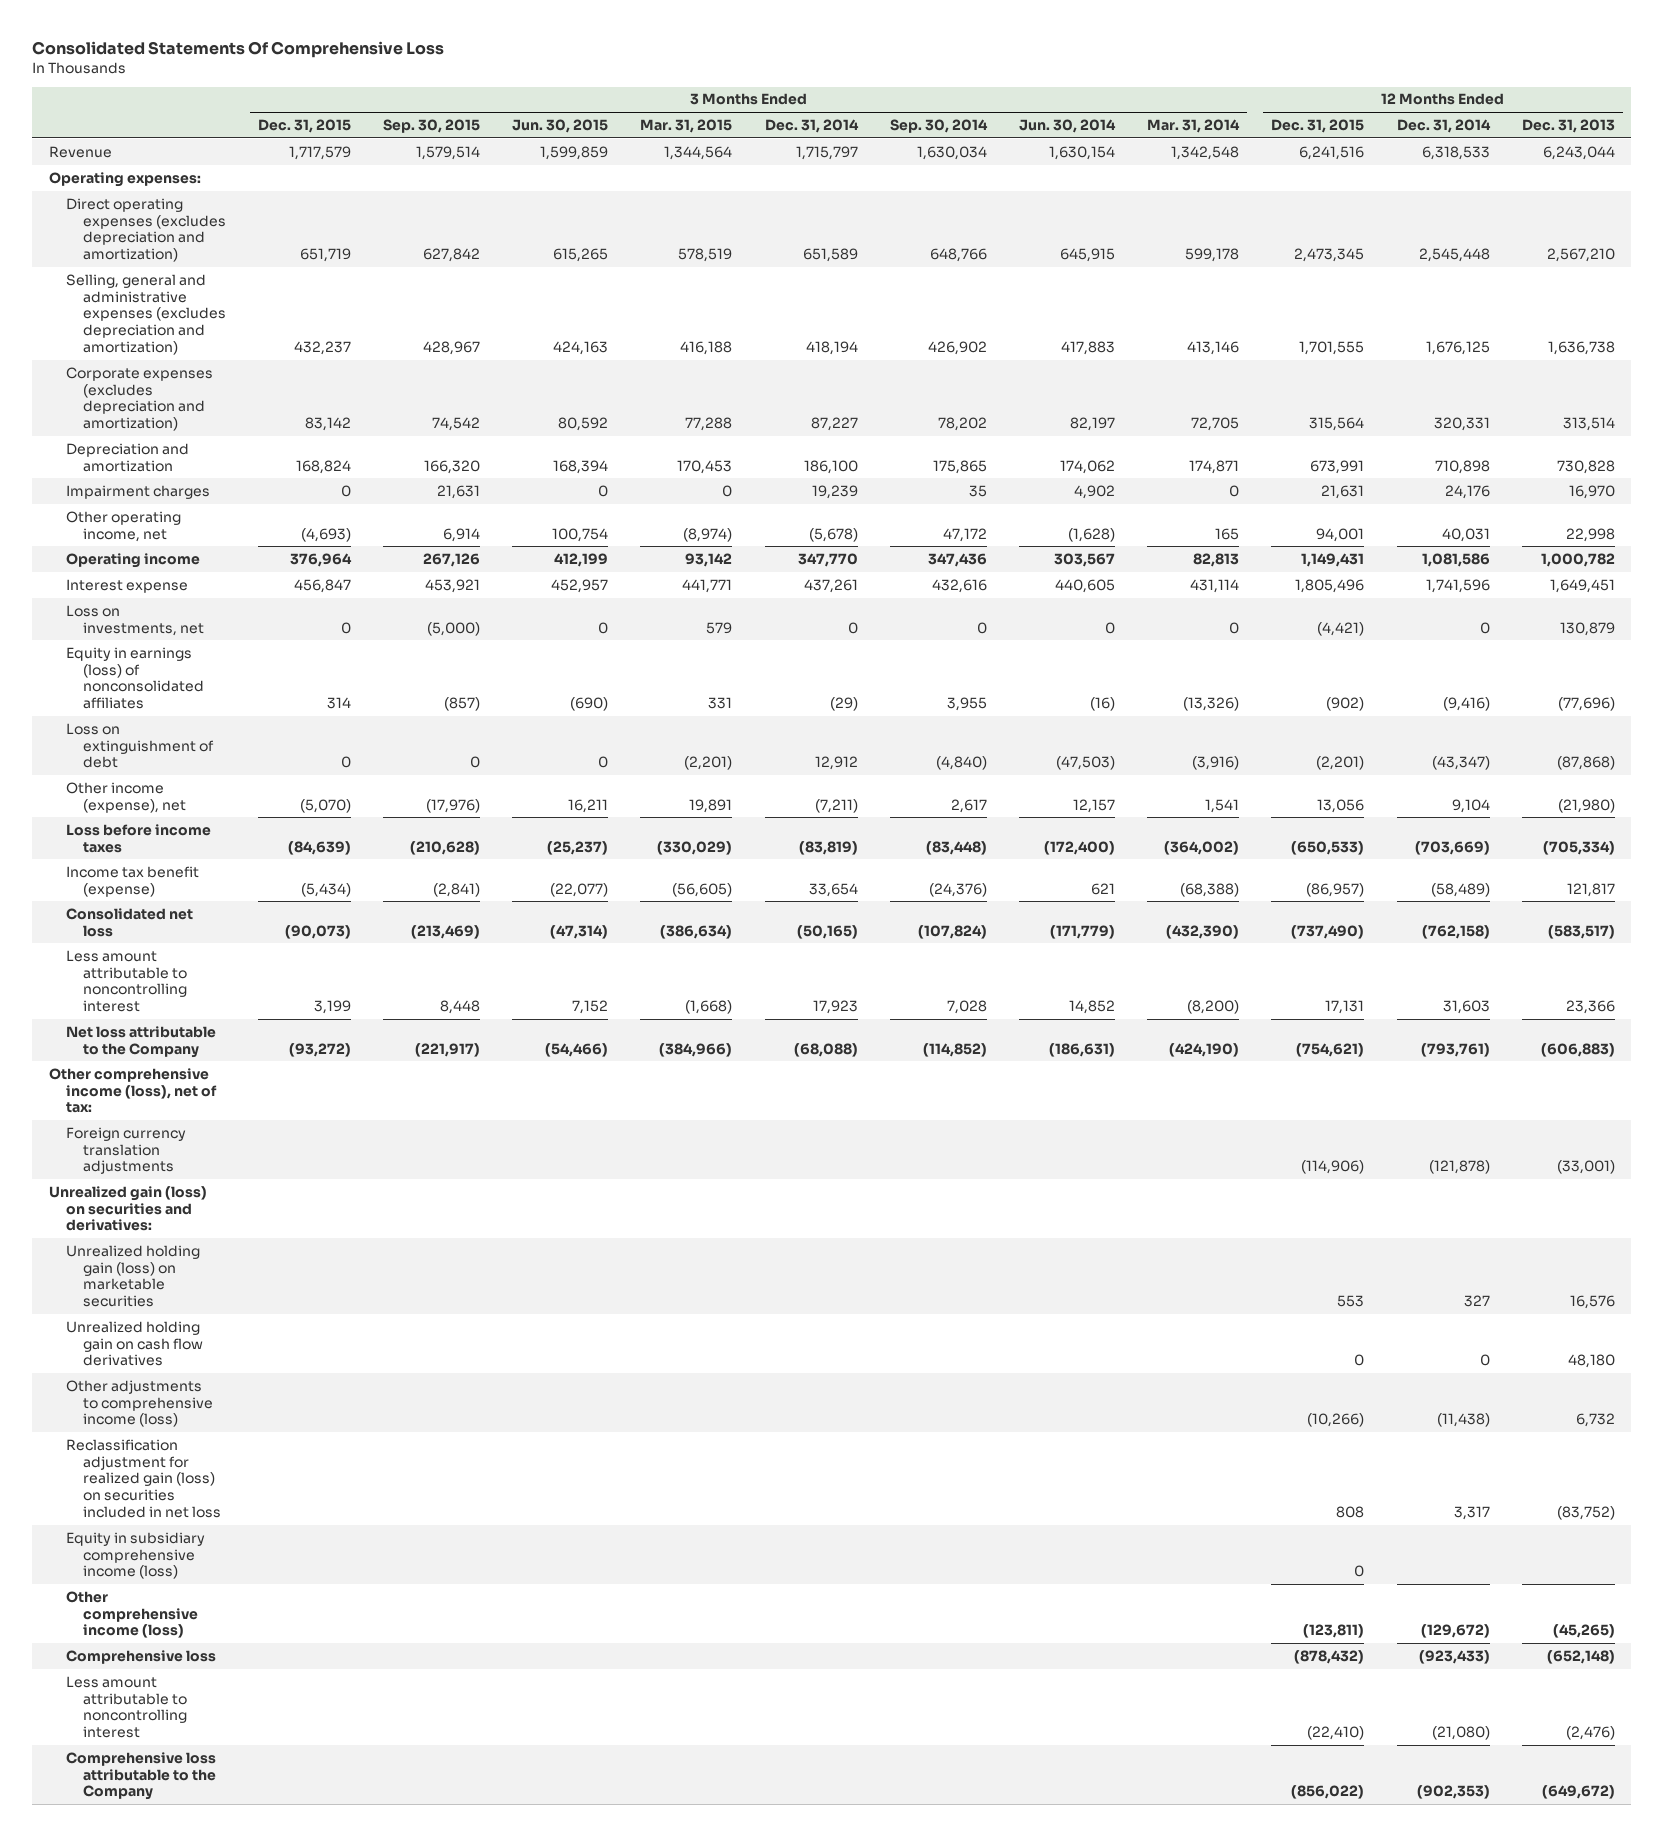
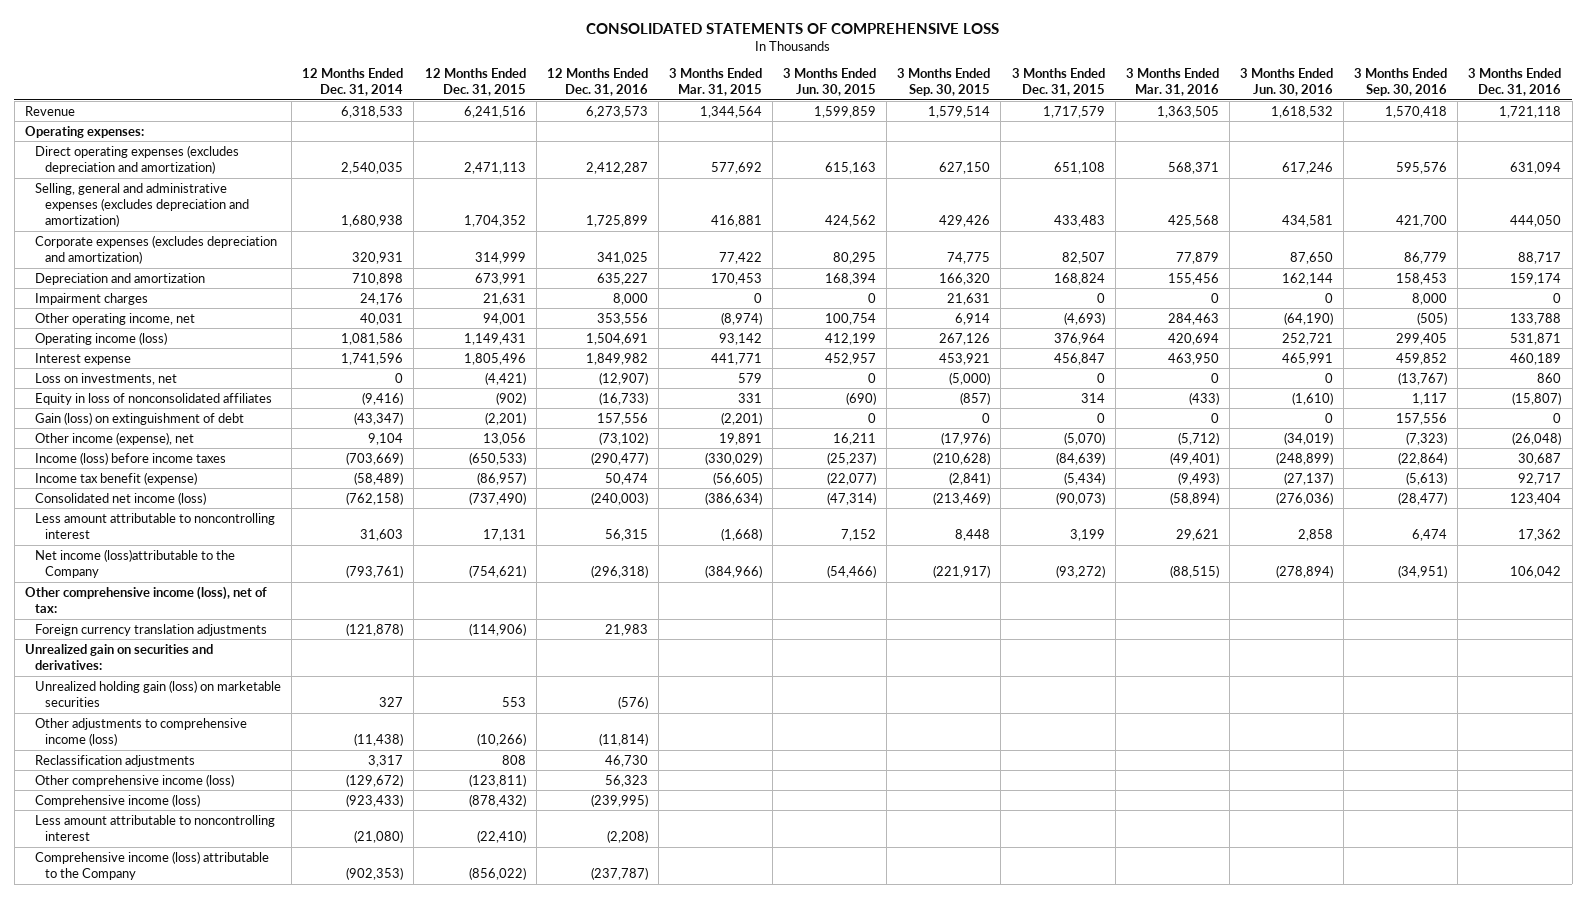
[32,41,445,59] Consolidated Statements Of Comprehensive Loss -> [586,22,1000,34] CONSOLIDATED STATEMENTS OF COMPREHENSIVE LOSS
[764,119,859,134] Dec. 31, 2014 -> none
[889,119,988,134] Sep. 30, 2014 -> none
[1019,119,1117,134] Jun. 30, 2014 -> none
[1147,119,1241,134] Mar. 31, 2014 -> none
[1521,119,1615,134] Dec. 31, 2013 -> none
none -> [546,68,648,97] 12 Months Ended Dec. 31, 2016
none -> [1125,68,1219,97] 3 Months Ended Mar. 31, 2016
none -> [1240,68,1334,97] 3 Months Ended Jun. 30, 2016
none -> [1354,68,1448,97] 3 Months Ended Sep. 30, 2016
none -> [1468,68,1562,97] 3 Months Ended Dec. 31, 2016
[299,248,351,263] 651,719 -> [1053,161,1105,174] 651,108
[423,248,481,263] 627,842 -> [939,161,991,174] 627,150
[553,248,609,263] 615,265 -> [825,161,877,174] 615,163
[678,248,733,263] 578,519 -> [710,161,762,174] 577,692
[1294,248,1365,263] 2,473,345 -> [463,161,526,174] 2,471,113
[1418,248,1490,263] 2,545,448 -> [341,161,404,174] 2,540,035
[293,340,351,355] 432,237 -> [1053,215,1105,228] 433,483
[423,340,481,355] 428,967 -> [939,215,991,228] 429,426
[553,340,609,355] 424,163 -> [825,215,877,228] 424,562
[680,340,733,355] 416,188 -> [710,215,762,228] 416,881
[1299,340,1365,355] 1,701,555 -> [463,215,526,228] 1,704,352
[1425,340,1490,355] 1,676,125 -> [341,215,404,228] 1,680,938
[304,417,351,432] 83,142 -> [1061,251,1105,264] 82,507
[432,417,481,432] 74,542 -> [947,251,991,264] 74,775
[558,417,609,432] 80,592 -> [833,251,877,264] 80,295
[685,417,733,432] 77,288 -> [718,251,762,264] 77,422
[1309,417,1365,432] 315,564 -> [474,251,526,264] 314,999
[1433,417,1490,432] 320,331 -> [352,251,404,264] 320,931
[65,552,200,568] Operating income -> [35,331,168,345] Operating income (loss)
[65,646,204,710] Equity in earnings (loss) of nonconsolidated affiliates -> [35,392,273,405] Equity in loss of nonconsolidated affiliates
[65,722,214,769] Loss on extinguishment of debt -> [35,411,245,425] Gain (loss) on extinguishment of debt
[65,823,211,853] Loss before income taxes -> [35,451,227,465] Income (loss) before income taxes
[65,907,193,937] Consolidated net loss -> [35,491,207,505] Consolidated net income (loss)
[65,1025,216,1058] Net loss attributable to the Company -> [35,548,236,578] Net income (loss)attributable to the Company
[48,1185,207,1232] Unrealized gain (loss) on securities and derivatives: -> [24,643,213,670] Unrealized gain on securities and derivatives:
[65,1320,203,1367] Unrealized holding gain on cash flow derivatives -> none
[65,1531,205,1580] Equity in subsidiary comprehensive income (loss) -> none
[65,1438,221,1518] Reclassification adjustment for realized gain (loss) on securities included in net loss -> [35,754,196,767] Reclassification adjustments
[65,1649,216,1664] Comprehensive loss -> [35,793,201,807] Comprehensive income (loss)
[65,1751,216,1801] Comprehensive loss attributable to the Company -> [35,850,270,880] Comprehensive income (loss) attributable to the Company

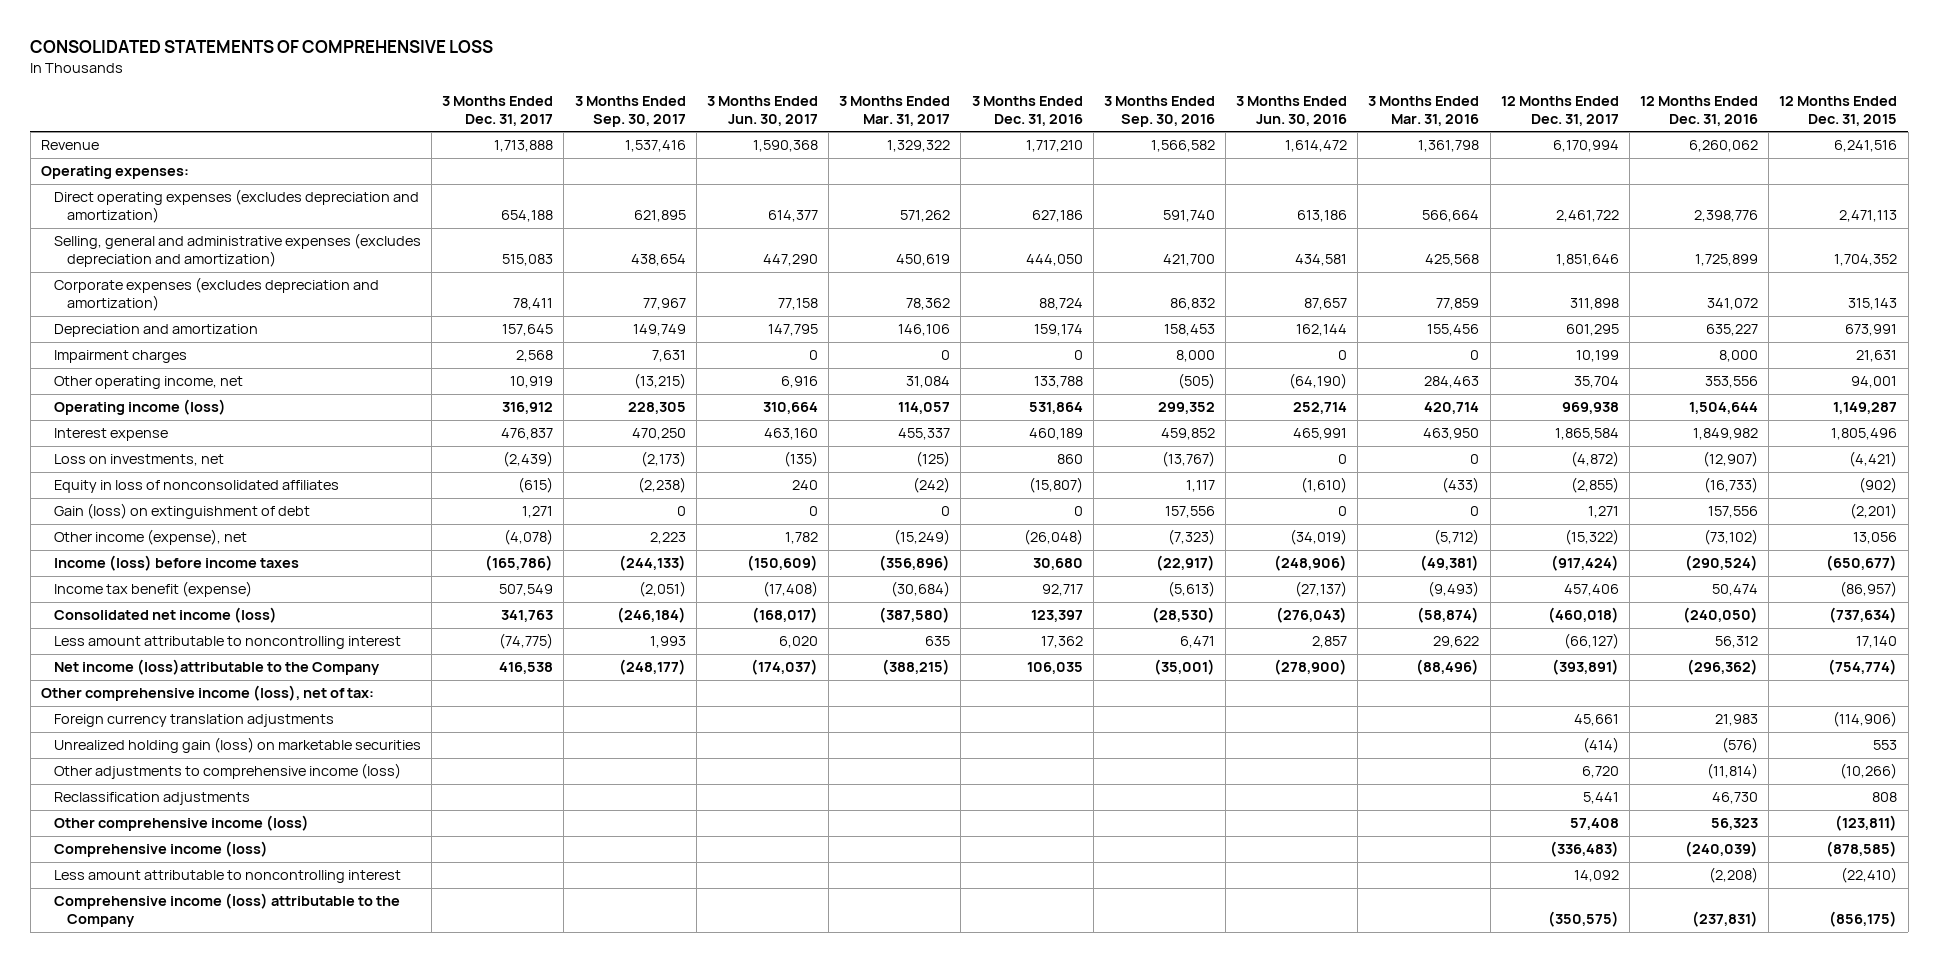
[302,68,404,97] 12 Months Ended Dec. 31, 2014 -> none
[668,68,762,97] 3 Months Ended Mar. 31, 2015 -> none
[783,68,877,97] 3 Months Ended Jun. 30, 2015 -> none
[897,68,991,97] 3 Months Ended Sep. 30, 2015 -> none
[1011,68,1105,97] 3 Months Ended Dec. 31, 2015 -> none
none -> [442,95,554,126] 3 Months Ended Dec. 31, 2017
none -> [574,95,686,127] 3 Months Ended Sep. 30, 2017
none -> [706,95,818,126] 3 Months Ended Jun. 30, 2017
none -> [839,95,951,126] 3 Months Ended Mar. 31, 2017
none -> [1500,95,1619,126] 12 Months Ended Dec. 31, 2017
[585,105,648,118] 6,273,573 -> [1689,140,1759,153] 6,260,062
[1156,105,1219,118] 1,363,505 -> [1418,140,1480,153] 1,361,798
[1271,105,1334,118] 1,618,532 -> [1285,140,1348,153] 1,614,472
[1385,105,1448,118] 1,570,418 -> [1150,140,1215,153] 1,566,582
[1499,105,1562,118] 1,721,118 -> [1025,140,1083,153] 1,717,210
[585,161,648,174] 2,412,287 -> [1694,210,1759,223] 2,398,776
[1167,161,1219,174] 568,371 -> [1422,210,1480,223] 566,664
[1282,161,1334,174] 617,246 -> [1297,210,1348,223] 613,186
[1396,161,1448,174] 595,576 -> [1162,210,1215,223] 591,740
[1510,161,1562,174] 631,094 -> [1031,210,1083,223] 627,186
[474,251,526,264] 314,999 -> [1848,298,1898,311] 315,143
[596,251,648,264] 341,025 -> [1707,298,1759,311] 341,072
[1175,251,1219,264] 77,879 -> [1436,298,1480,311] 77,859
[1290,251,1334,264] 87,650 -> [1304,298,1348,311] 87,657
[1404,251,1448,264] 86,779 -> [1169,298,1215,311] 86,832
[1518,251,1562,264] 88,717 -> [1038,298,1083,311] 88,724
[463,332,526,345] 1,149,431 -> [1833,402,1898,415] 1,149,287
[585,332,648,345] 1,504,691 -> [1689,402,1759,415] 1,504,644
[1167,332,1219,345] 420,694 -> [1424,402,1480,415] 420,714
[1282,332,1334,345] 252,721 -> [1293,402,1348,415] 252,714
[1396,332,1448,345] 299,405 -> [1157,402,1215,415] 299,352
[1510,332,1562,345] 531,871 -> [1028,402,1083,415] 531,864
[468,451,526,465] (650,533) -> [1826,555,1898,572] (650,677)
[590,451,648,465] (290,477) -> [1685,555,1759,572] (290,524)
[1169,451,1219,465] (49,401) -> [1420,555,1480,572] (49,381)
[1276,451,1334,465] (248,899) -> [1274,555,1348,572] (248,906)
[1398,451,1448,465] (22,864) -> [1155,555,1215,572] (22,917)
[1518,452,1562,465] 30,687 -> [1032,558,1083,571] 30,680
[468,491,526,505] (737,490) -> [1829,607,1898,624] (737,634)
[590,491,648,505] (240,003) -> [1683,607,1759,624] (240,050)
[1169,491,1219,505] (58,894) -> [1417,607,1480,624] (58,874)
[1276,491,1334,505] (276,036) -> [1276,607,1348,624] (276,043)
[1398,491,1448,505] (28,477) -> [1151,607,1215,624] (28,530)
[1510,492,1562,505] 123,404 -> [1030,610,1083,623] 123,397
[482,528,526,541] 17,131 -> [1856,636,1898,649] 17,140
[604,528,648,541] 56,315 -> [1715,636,1759,649] 56,312
[1175,528,1219,541] 29,621 -> [1433,636,1480,649] 29,622
[1298,528,1334,541] 2,858 -> [1312,636,1348,649] 2,857
[1412,528,1448,541] 6,474 -> [1179,636,1215,649] 6,471
[468,564,526,578] (754,621) -> [1828,659,1898,676] (754,774)
[590,564,648,578] (296,318) -> [1687,659,1759,676] (296,362)
[1169,564,1219,578] (88,515) -> [1416,659,1480,676] (88,496)
[1276,564,1334,578] (278,894) -> [1274,659,1348,676] (278,900)
[1398,564,1448,578] (34,951) -> [1153,659,1215,676] (35,001)
[1510,565,1562,578] 106,042 -> [1026,662,1083,675] 106,035
[24,643,213,670] Unrealized gain on securities and derivatives: -> none
[468,793,526,807] (878,432) -> [1826,841,1898,858] (878,585)
[590,793,648,807] (239,995) -> [1685,841,1759,858] (240,039)
[468,866,526,880] (856,022) -> [1829,911,1898,928] (856,175)
[590,866,648,880] (237,787) -> [1692,911,1759,928] (237,831)

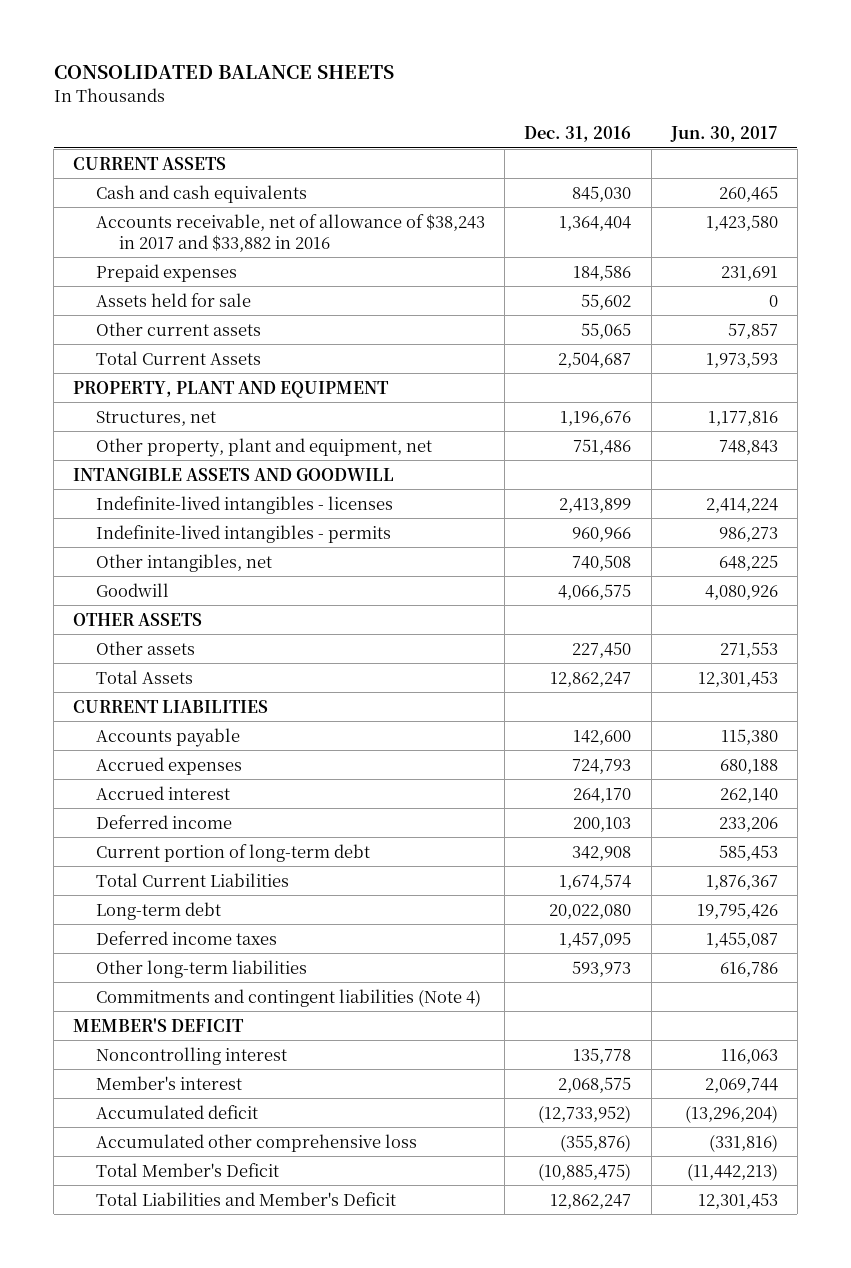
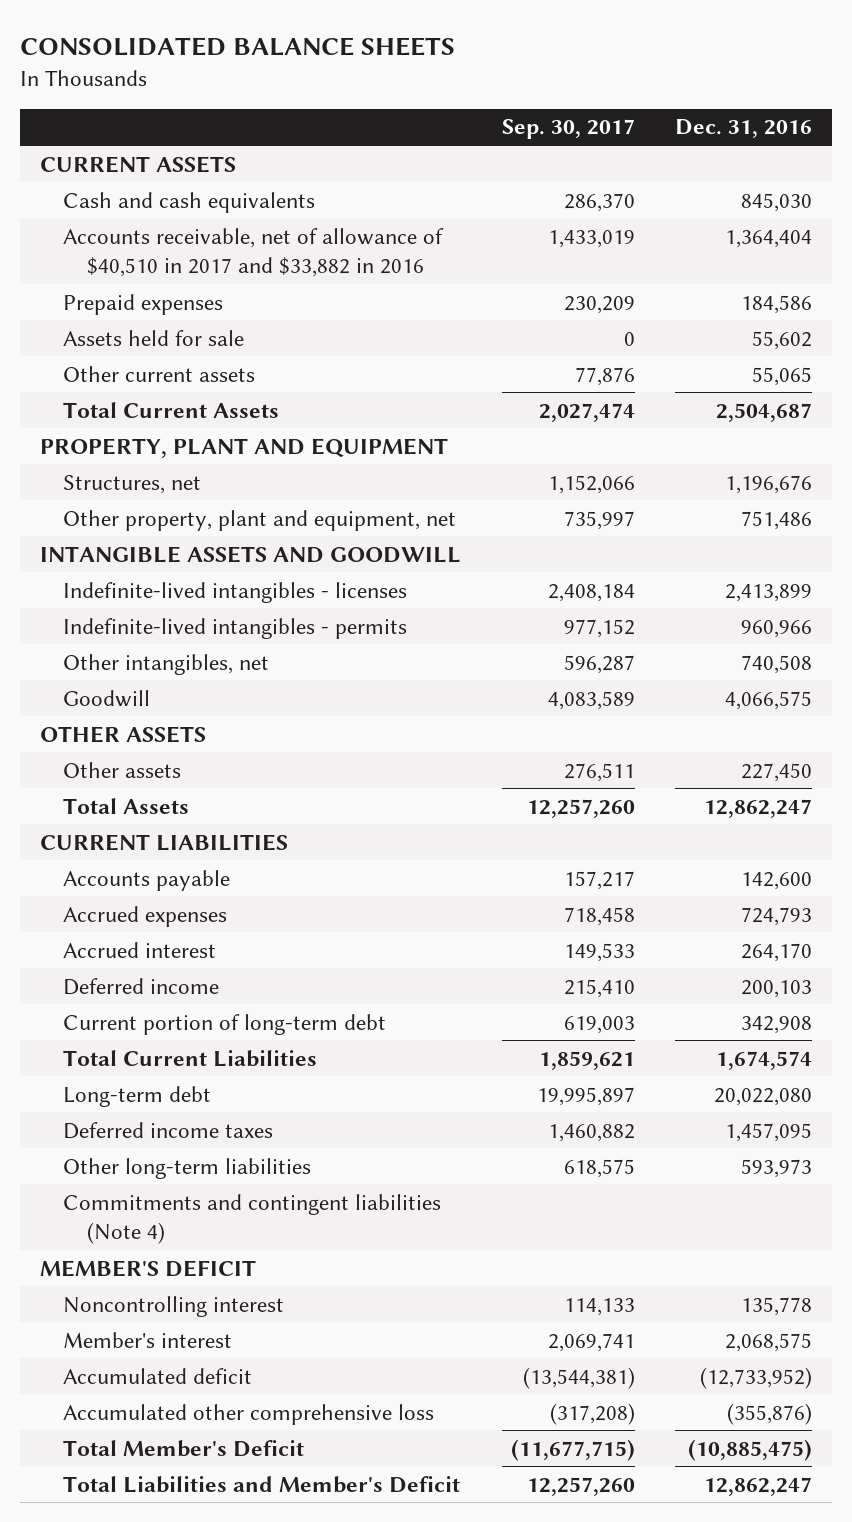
[669,125,778,142] Jun. 30, 2017 -> none
none -> [501,119,635,140] Sep. 30, 2017
[96,213,486,252] Accounts receivable, net of allowance of $38,243 in 2017 and $33,882 in 2016 -> [63,227,445,277] Accounts receivable, net of allowance of $40,510 in 2017 and $33,882 in 2016

